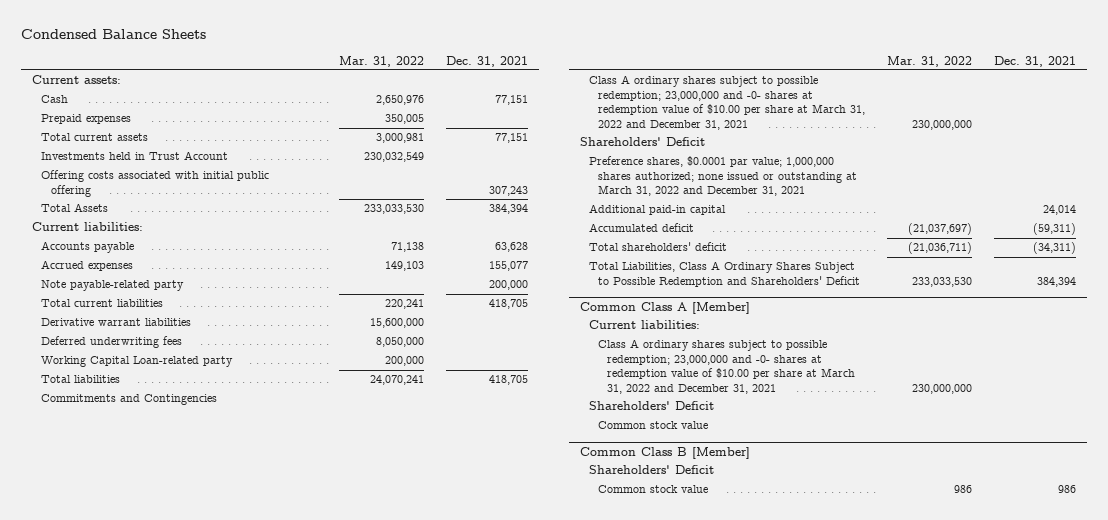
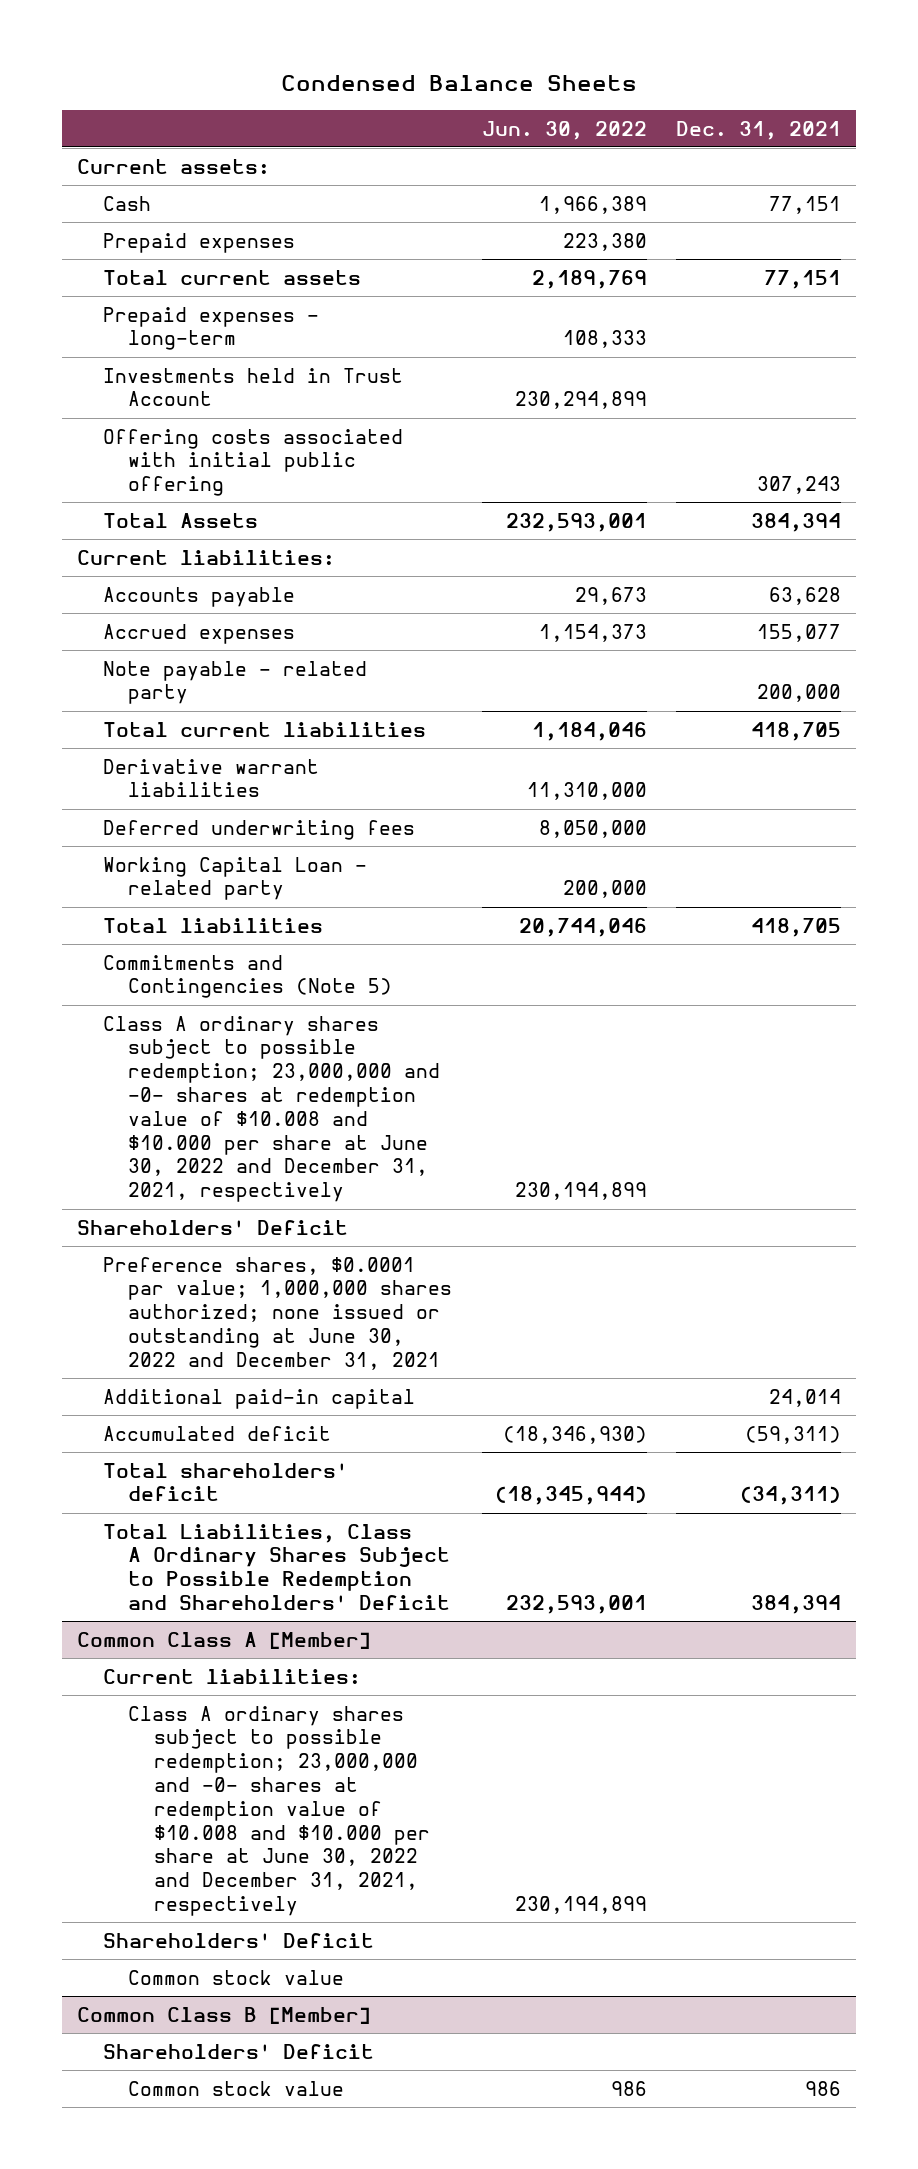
[339,55,425,67] Mar. 31, 2022 -> none
none -> [481,120,647,140] Jun. 30, 2022
none -> [102,306,319,351] Prepaid expenses - long-term
[41,280,185,292] Note payable-related party -> [102,660,367,705] Note payable - related party
[41,356,234,368] Working Capital Loan-related party -> [102,856,367,901] Working Capital Loan - related party
[41,394,218,406] Commitments and Contingencies -> [102,954,393,999] Commitments and Contingencies (Note 5)
[588,75,866,130] Class A ordinary shares subject to possible redemption; 23,000,000 and -0- shares at redemption value of $10.00 per share at March 31, 2022 and December 31, 2021 -> [102,1015,441,1203] Class A ordinary shares subject to possible redemption; 23,000,000 and -0- shares at redemption value of $10.008 and $10.000 per share at June 30, 2022 and December 31, 2021, respectively
[588,156,858,197] Preference shares, $0.0001 par value; 1,000,000 shares authorized; none issued or outstanding at March 31, 2022 and December 31, 2021 -> [102,1256,453,1370] Preference shares, $0.0001 par value; 1,000,000 shares authorized; none issued or outstanding at June 30, 2022 and December 31, 2021
[598,339,856,394] Class A ordinary shares subject to possible redemption; 23,000,000 and -0- shares at redemption value of $10.00 per share at March 31, 2022 and December 31, 2021 -> [128,1705,431,1917] Class A ordinary shares subject to possible redemption; 23,000,000 and -0- shares at redemption value of $10.008 and $10.000 per share at June 30, 2022 and December 31, 2021, respectively

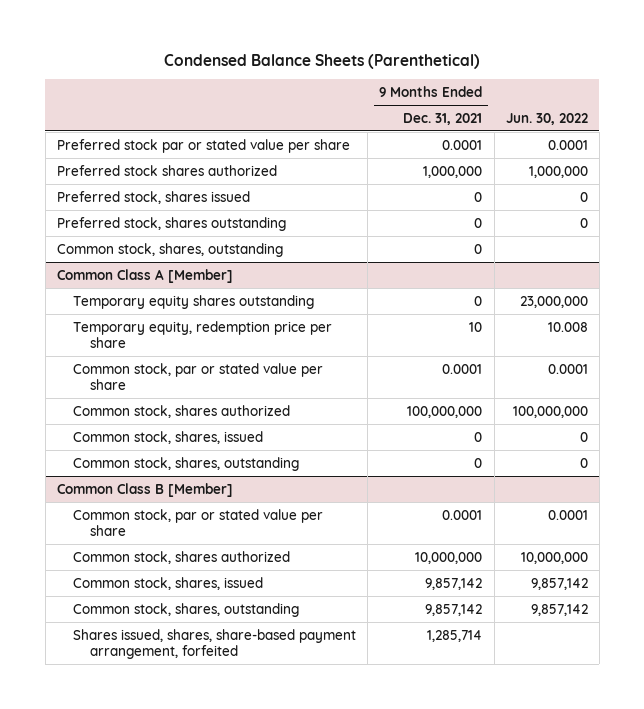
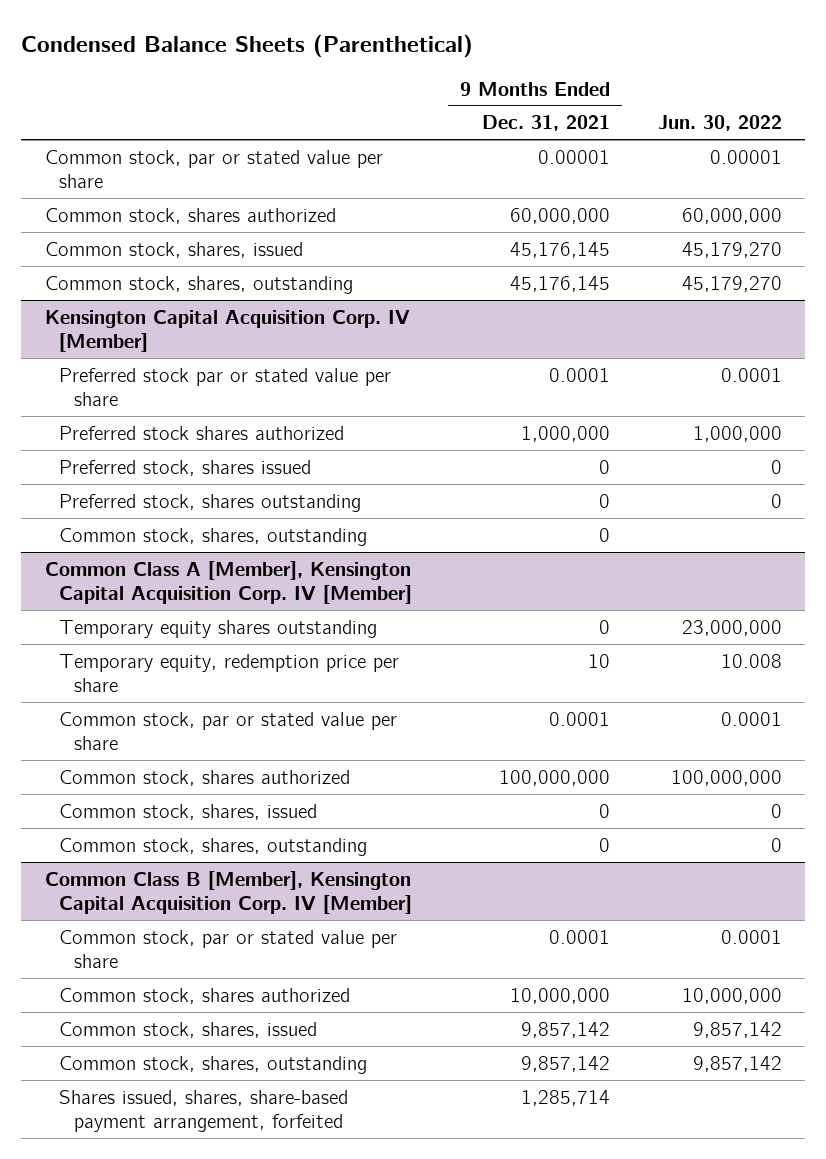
none -> [44,149,383,189] Common stock, par or stated value per share
none -> [44,207,336,224] Common stock, shares authorized
none -> [44,241,303,258] Common stock, shares, issued
none -> [44,275,353,294] Common stock, shares, outstanding
none -> [44,309,410,353] Kensington Capital Acquisition Corp. IV [Member]
[56,268,233,283] Common Class A [Member] -> none
none -> [44,560,413,605] Common Class A [Member], Kensington Capital Acquisition Corp. IV [Member]
[56,482,233,497] Common Class B [Member] -> none
none -> [44,870,413,915] Common Class B [Member], Kensington Capital Acquisition Corp. IV [Member]

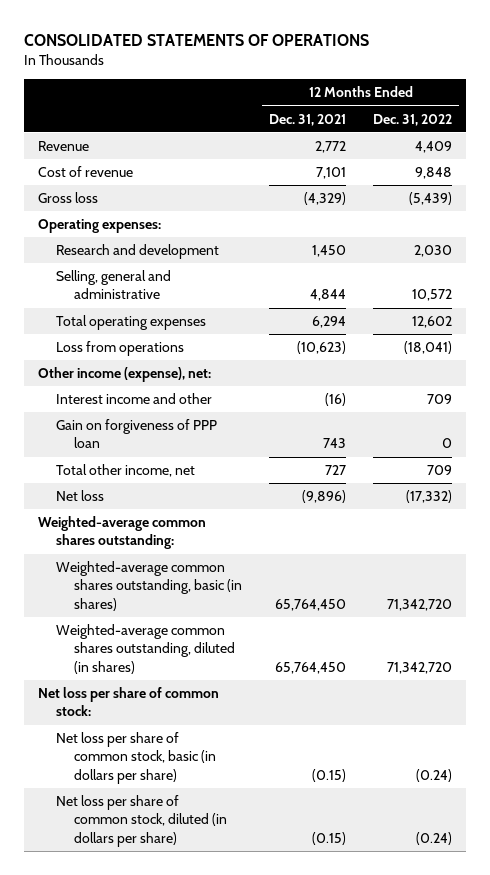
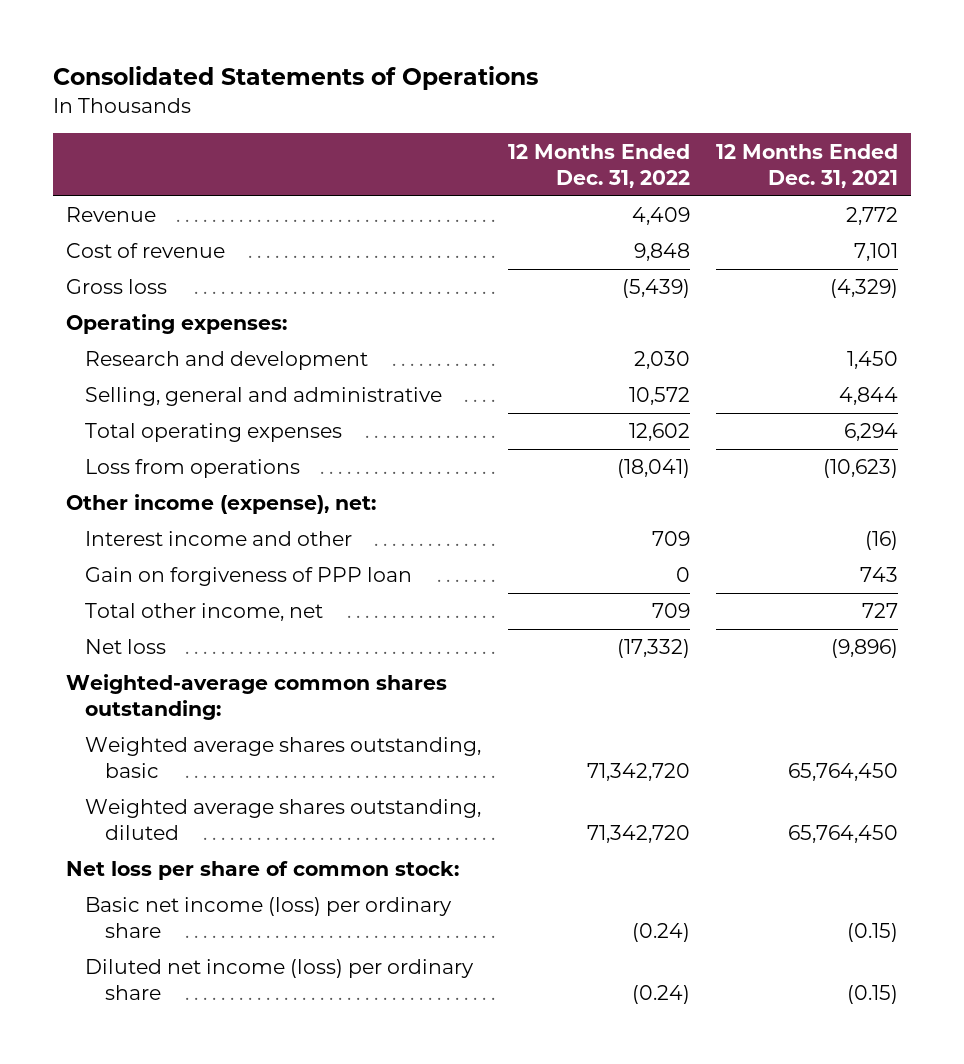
[24,34,370,47] CONSOLIDATED STATEMENTS OF OPERATIONS -> [53,66,539,91] Consolidated Statements of Operations
[55,561,243,611] Weighted-average common shares outstanding, basic (in shares) -> [85,737,482,779] Weighted average shares outstanding, basic
[55,624,236,674] Weighted-average common shares outstanding, diluted (in shares) -> [85,799,482,841] Weighted average shares outstanding, diluted
[55,732,217,784] Net loss per share of common stock, basic (in dollars per share) -> [85,897,453,939] Basic net income (loss) per ordinary share
[55,795,228,847] Net loss per share of common stock, diluted (in dollars per share) -> [85,959,475,1001] Diluted net income (loss) per ordinary share

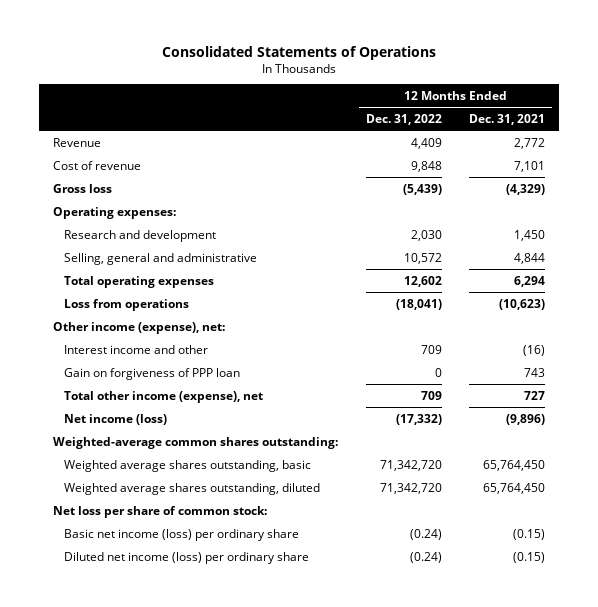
[85,603,324,622] Total other income, net -> [63,390,263,403] Total other income (expense), net
[85,639,167,655] Net loss -> [63,413,167,425] Net income (loss)

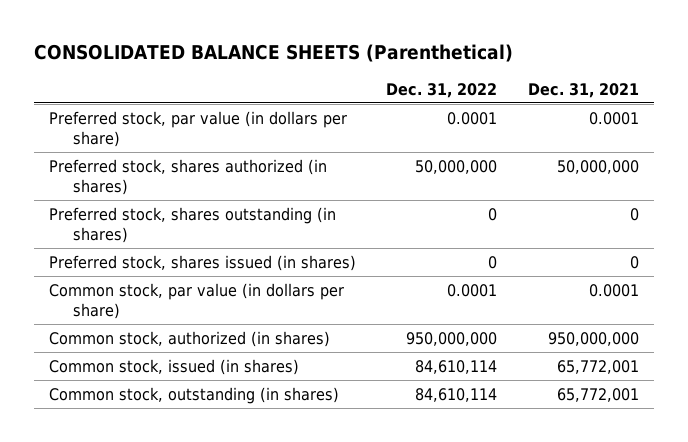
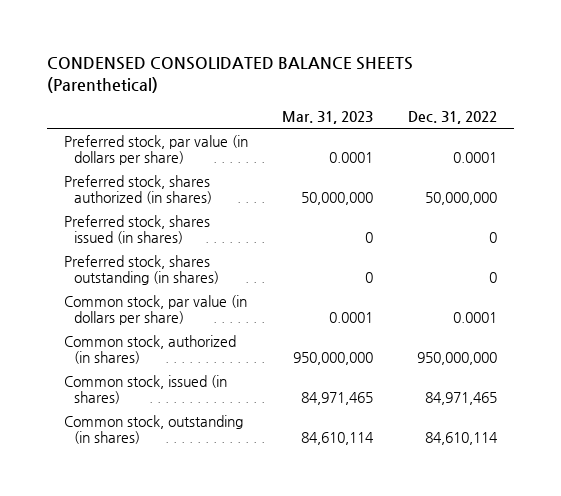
[33,43,513,62] CONSOLIDATED BALANCE SHEETS (Parenthetical) -> [46,57,413,94] CONDENSED CONSOLIDATED BALANCE SHEETS (Parenthetical)
[527,82,639,98] Dec. 31, 2021 -> none
none -> [282,110,374,124] Mar. 31, 2023
[49,206,337,244] Preferred stock, shares outstanding (in shares) -> [63,254,220,286] Preferred stock, shares outstanding (in shares)
[415,359,498,374] 84,610,114 -> [424,392,497,406] 84,971,465

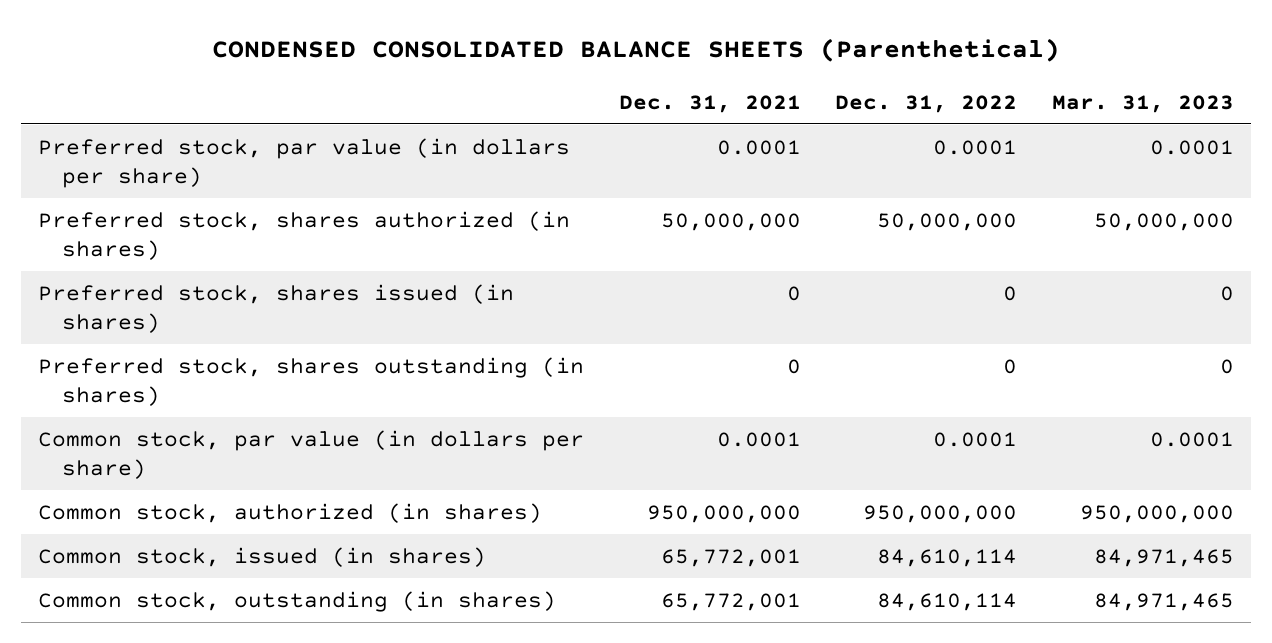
none -> [618,94,801,113] Dec. 31, 2021
[424,392,497,406] 84,971,465 -> [877,548,1018,567] 84,610,114
[301,432,375,446] 84,610,114 -> [1093,592,1234,611] 84,971,465

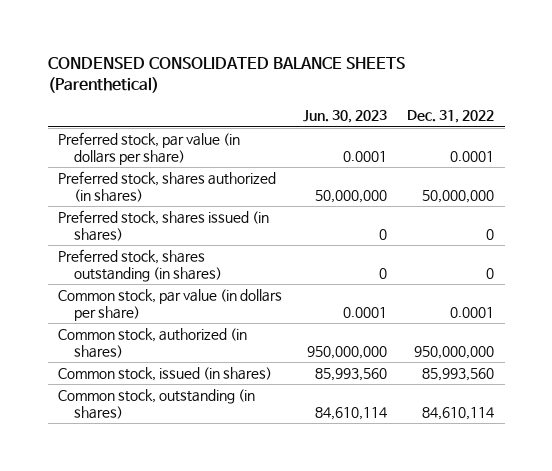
[618,94,801,113] Dec. 31, 2021 -> none
[1051,94,1234,113] Mar. 31, 2023 -> none
none -> [302,110,387,124] Jun. 30, 2023
[877,548,1018,567] 84,610,114 -> [422,368,495,382] 85,993,560

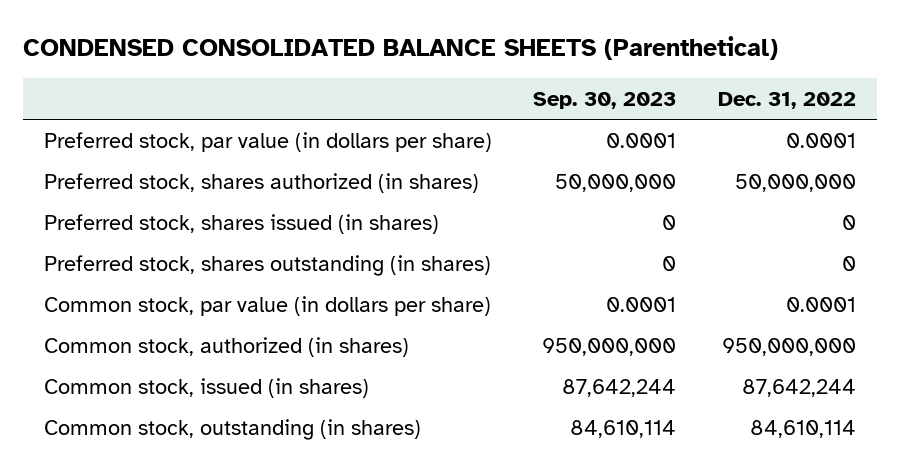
[302,110,387,124] Jun. 30, 2023 -> none
none -> [533,91,677,109] Sep. 30, 2023
[422,368,495,382] 85,993,560 -> [741,378,856,397] 87,642,244

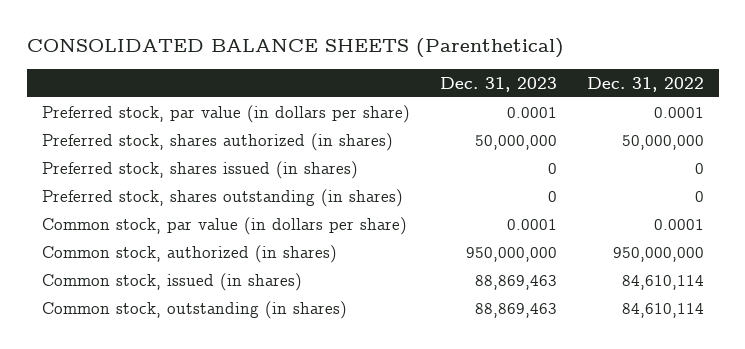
[23,36,779,61] CONDENSED CONSOLIDATED BALANCE SHEETS (Parenthetical) -> [26,38,564,59] CONSOLIDATED BALANCE SHEETS (Parenthetical)
[533,91,677,109] Sep. 30, 2023 -> none
none -> [439,76,557,92] Dec. 31, 2023
[741,378,856,397] 87,642,244 -> [621,274,704,290] 84,610,114

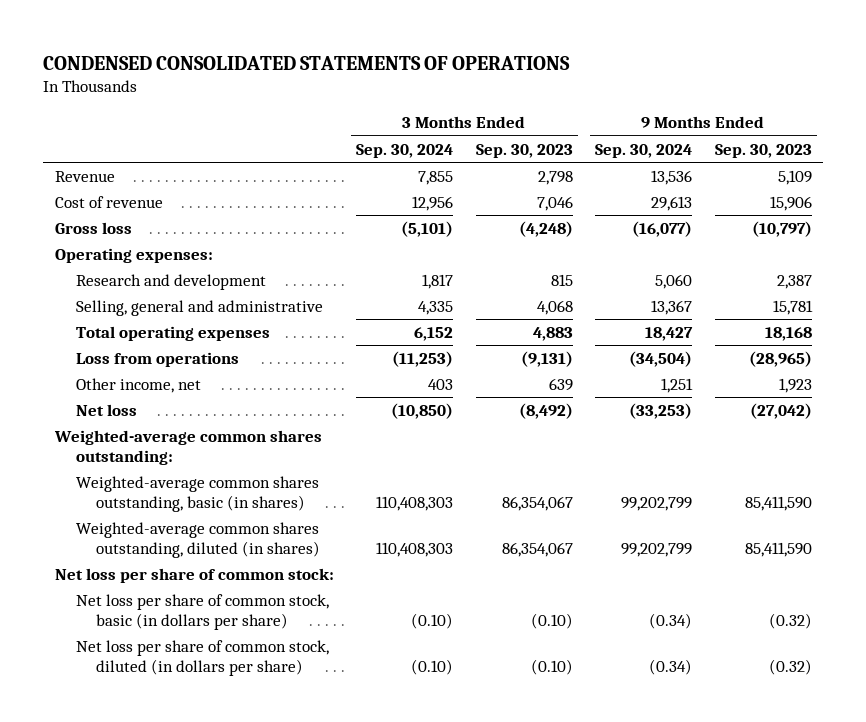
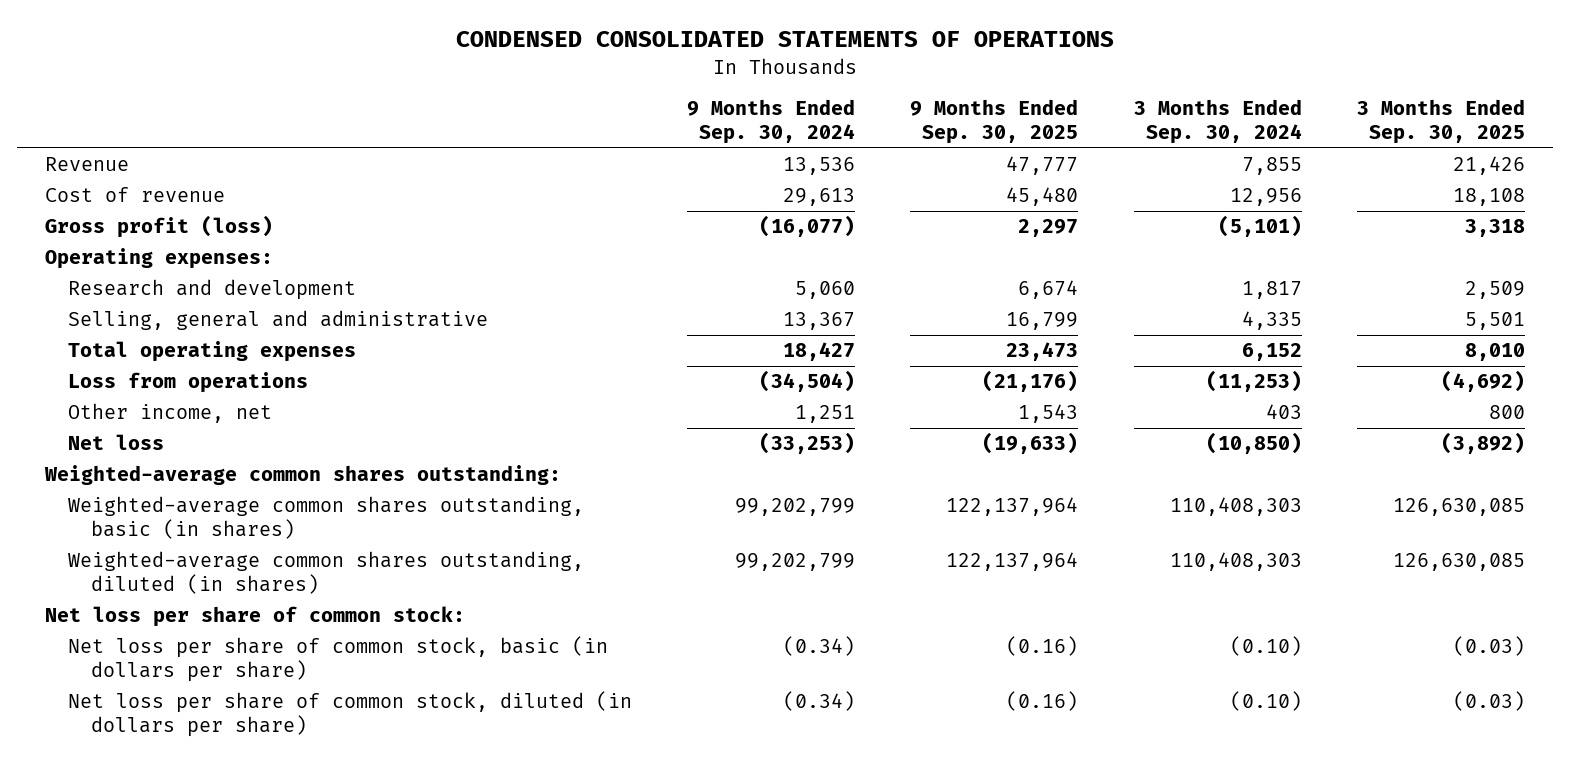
[475,143,573,158] Sep. 30, 2023 -> none
[714,143,812,158] Sep. 30, 2023 -> none
none -> [910,99,1079,145] 9 Months Ended Sep. 30, 2025
none -> [1356,99,1525,145] 3 Months Ended Sep. 30, 2025
[54,221,132,234] Gross loss -> [44,215,273,239] Gross profit (loss)

